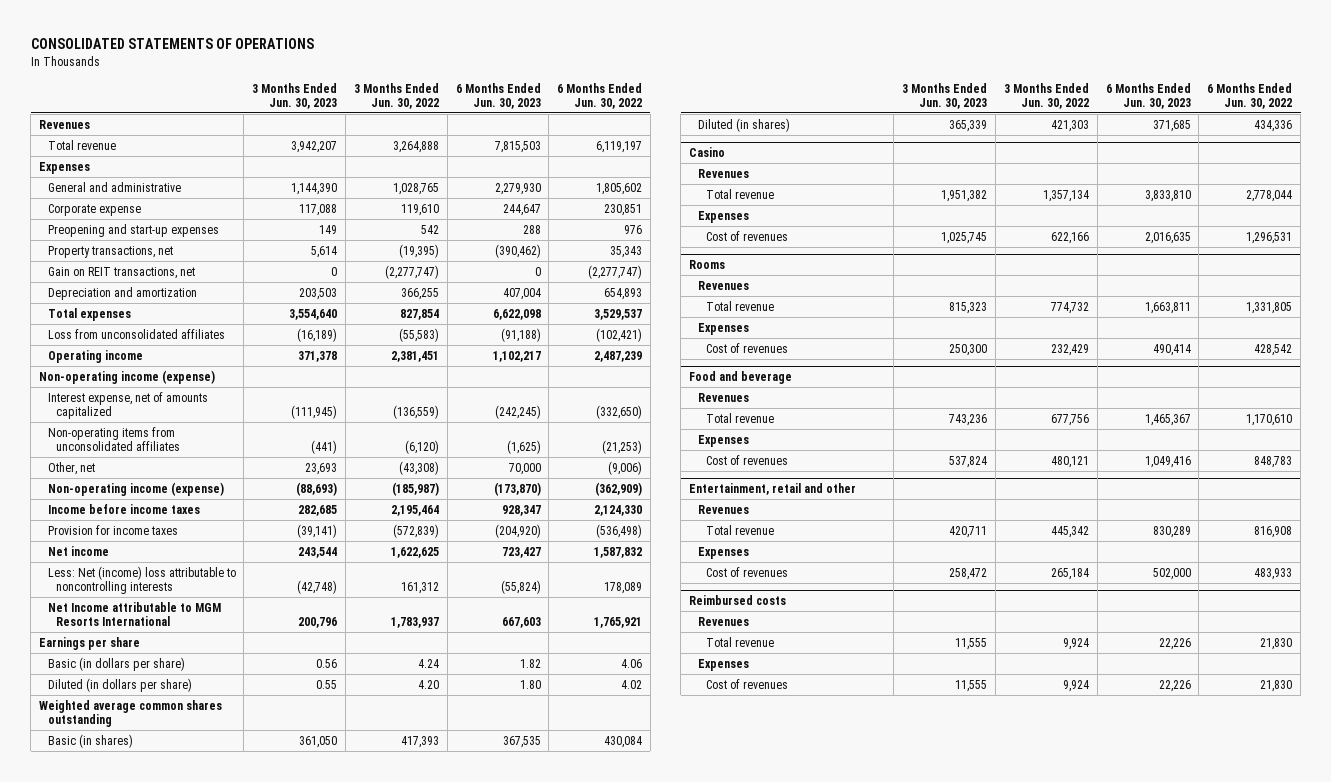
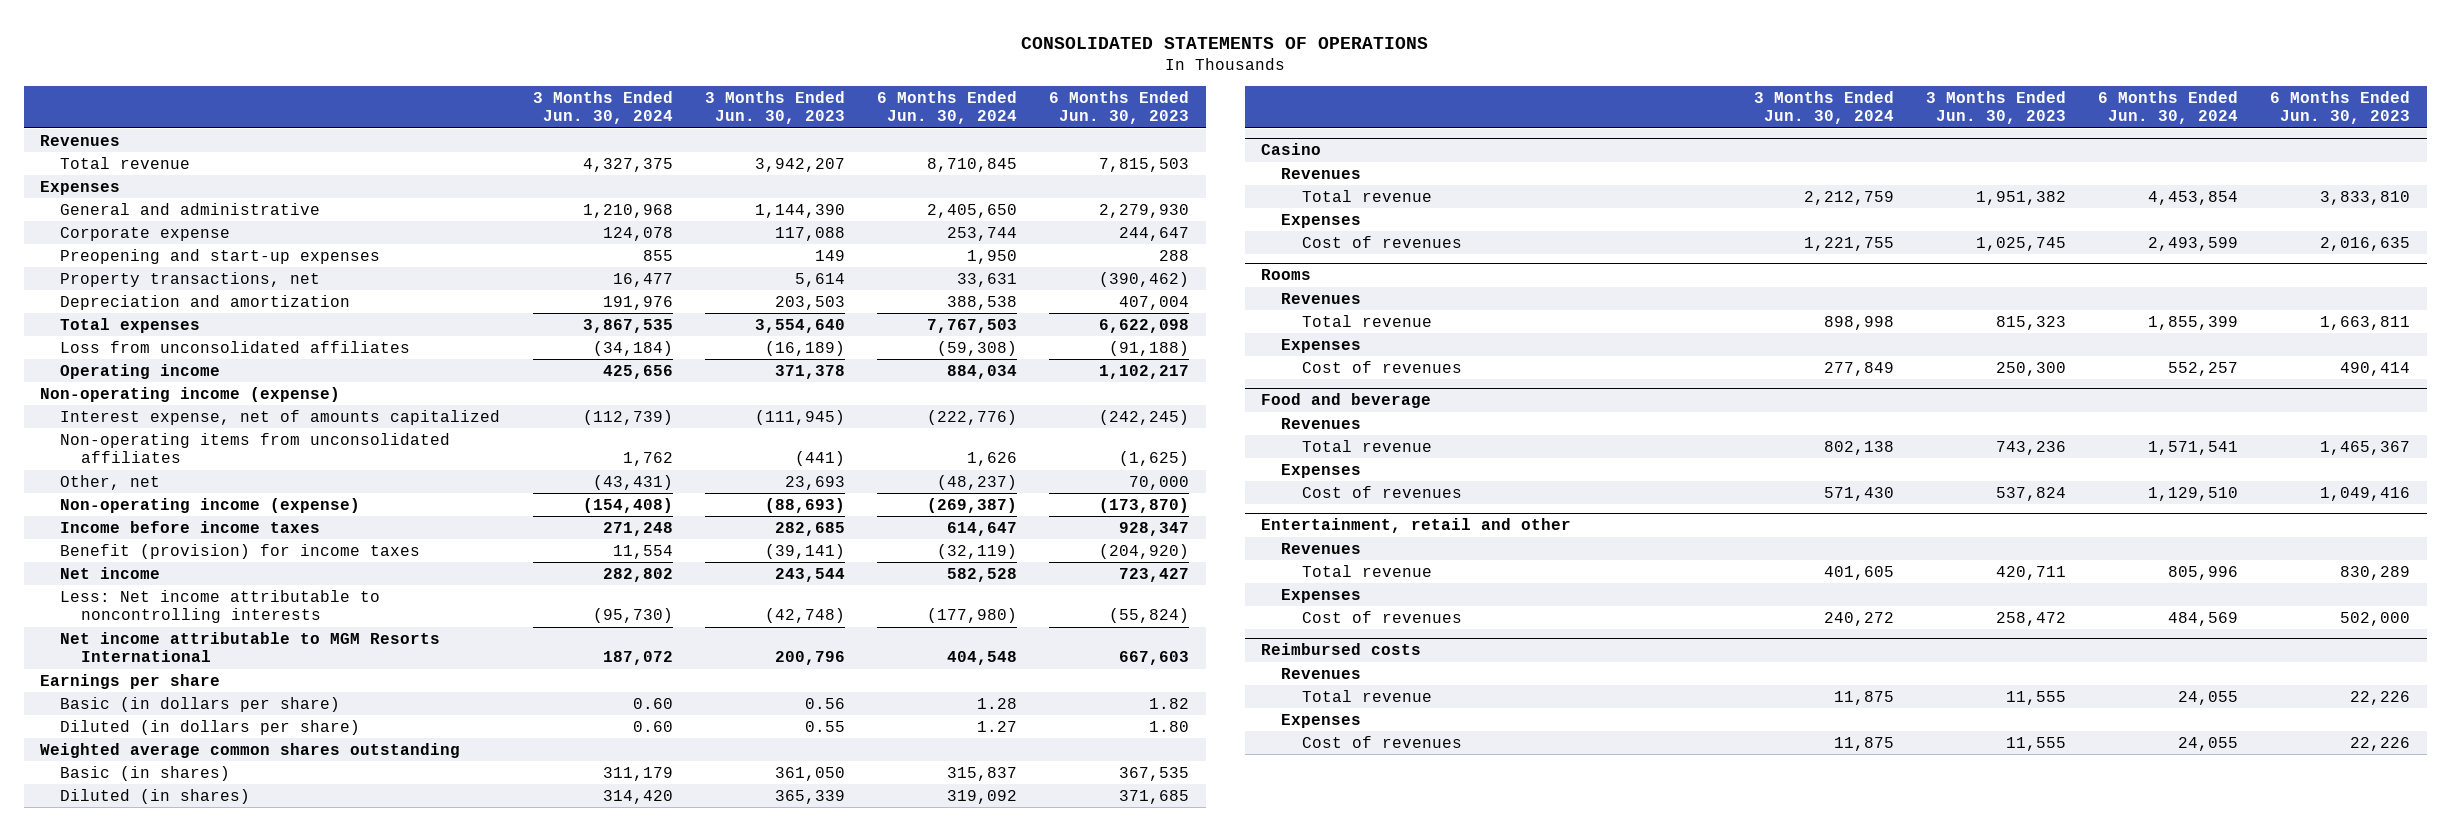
[353,82,439,109] 3 Months Ended Jun. 30, 2022 -> none
[557,82,643,109] 6 Months Ended Jun. 30, 2022 -> none
none -> [532,90,673,125] 3 Months Ended Jun. 30, 2024
none -> [877,90,1018,125] 6 Months Ended Jun. 30, 2024
[47,266,195,279] Gain on REIT transactions, net -> none
[47,524,178,535] Provision for income taxes -> [60,543,421,559] Benefit (provision) for income taxes
[47,565,236,594] Less: Net (income) loss attributable to noncontrolling interests -> [60,589,381,624] Less: Net income attributable to noncontrolling interests
[47,601,221,626] Net Income attributable to MGM Resorts International -> [60,631,441,663] Net income attributable to MGM Resorts International

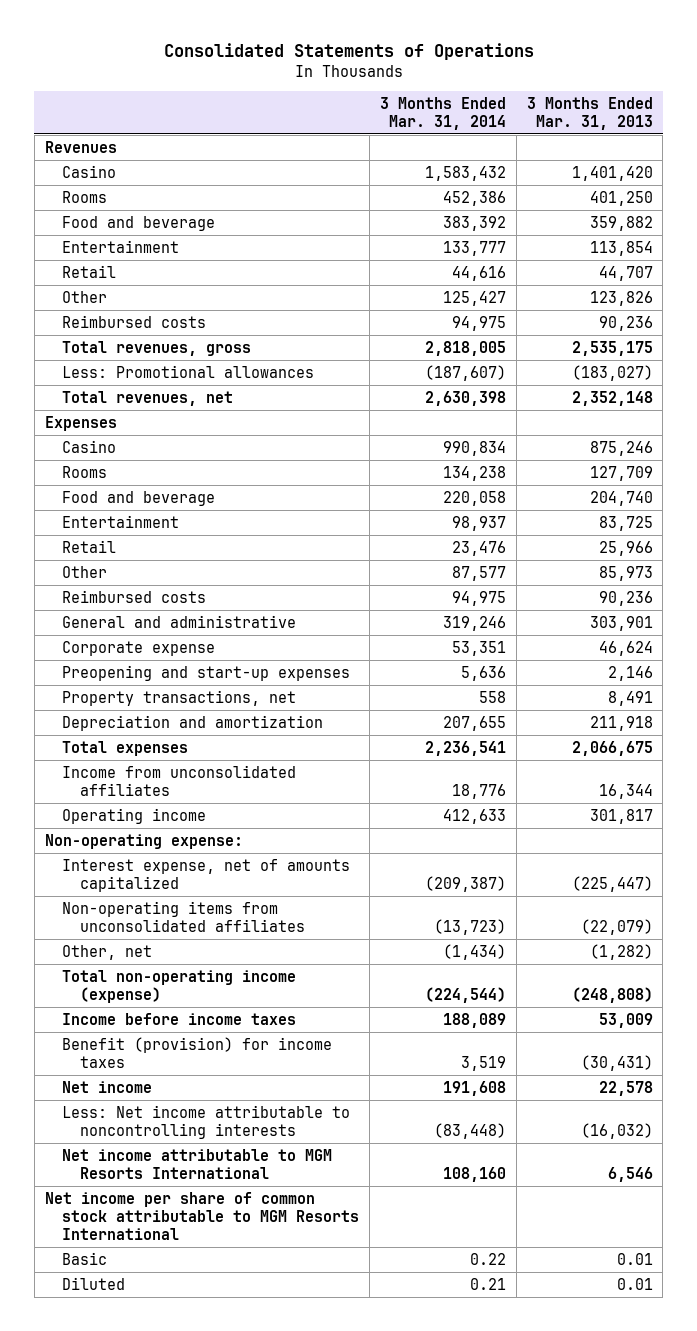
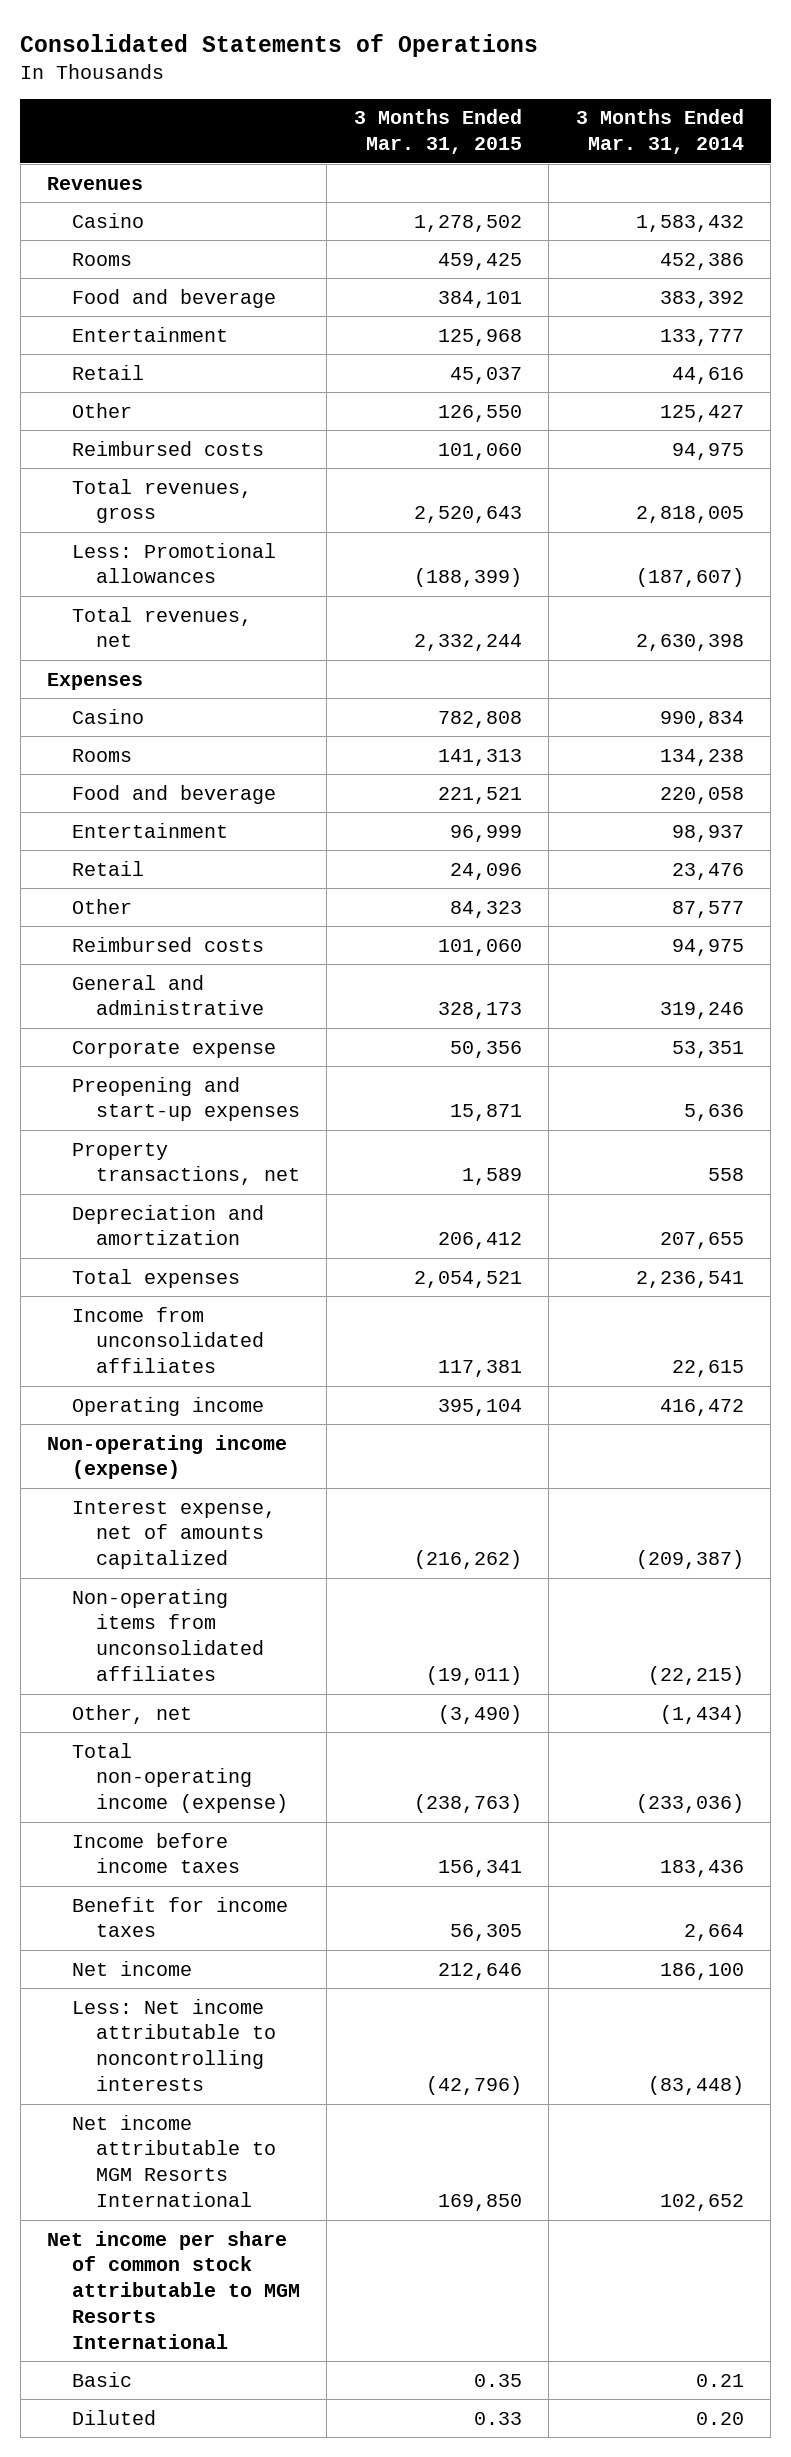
[526,96,653,130] 3 Months Ended Mar. 31, 2013 -> none
none -> [353,109,522,155] 3 Months Ended Mar. 31, 2015
[451,783,506,799] 18,776 -> [671,1360,744,1378] 22,615
[442,808,506,824] 412,633 -> [659,1398,744,1416] 416,472
[44,833,243,849] Non-operating expense: -> [47,1434,288,1480] Non-operating income (expense)
[433,918,506,935] (13,723) -> [647,1666,744,1686] (22,215)
[424,986,506,1003] (224,544) -> [635,1794,744,1814] (233,036)
[442,1012,506,1028] 188,089 -> [659,1860,744,1878] 183,436
[62,1036,333,1068] Benefit (provision) for income taxes -> [71,1896,288,1938] Benefit for income taxes
[460,1055,506,1071] 3,519 -> [683,1924,744,1942] 2,664
[442,1080,506,1096] 191,608 -> [659,1962,744,1980] 186,100
[442,1166,506,1182] 108,160 -> [659,2194,744,2212] 102,652
[469,1252,506,1265] 0.22 -> [695,2373,744,2387] 0.21
[469,1277,506,1290] 0.21 -> [695,2411,744,2425] 0.20

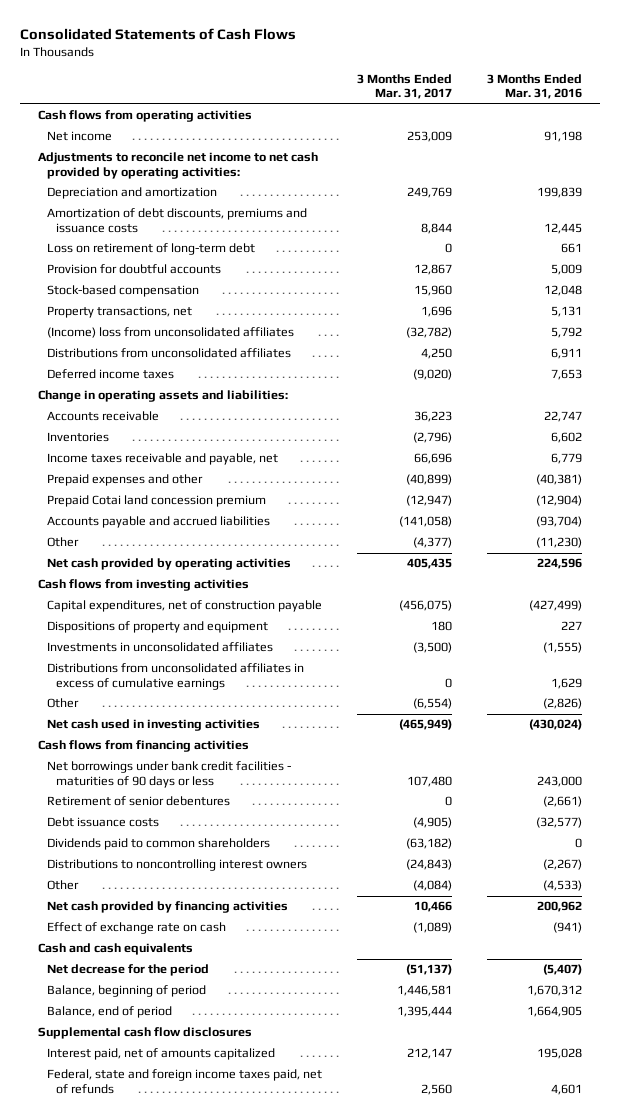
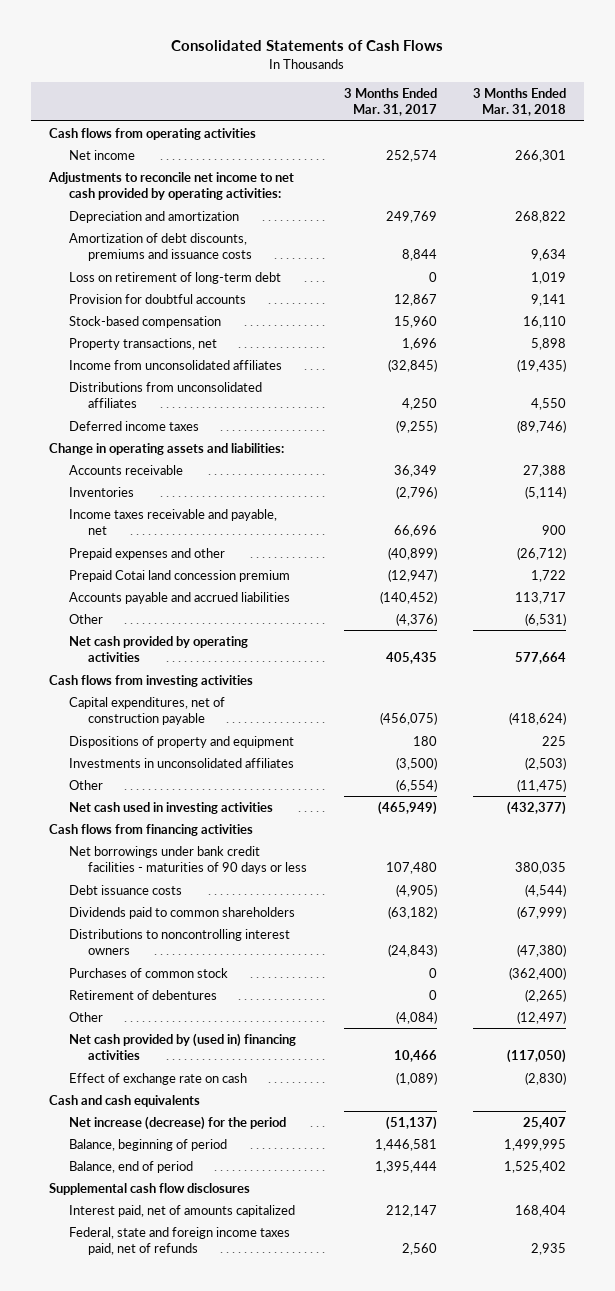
[487,73,583,100] 3 Months Ended Mar. 31, 2016 -> none
none -> [473,87,567,117] 3 Months Ended Mar. 31, 2018
[406,131,452,143] 253,009 -> [385,149,437,162] 252,574
[46,327,294,339] (Income) loss from unconsolidated affiliates -> [68,359,282,370] Income from unconsolidated affiliates
[405,327,452,339] (32,782) -> [387,358,437,372] (32,845)
[412,369,452,381] (9,020) -> [395,419,437,433] (9,255)
[413,411,452,423] 36,223 -> [393,464,437,477] 36,349
[398,516,452,528] (141,058) -> [379,590,437,604] (140,452)
[412,537,452,549] (4,377) -> [395,612,437,626] (4,376)
[46,663,304,690] Distributions from unconsolidated affiliates in excess of cumulative earnings -> none
[46,796,230,807] Retirement of senior debentures -> none
none -> [68,967,228,978] Purchases of common stock
none -> [68,989,217,1000] Retirement of debentures
[46,901,288,914] Net cash provided by financing activities -> [68,1032,296,1061] Net cash provided by (used in) financing activities
[46,964,209,977] Net decrease for the period -> [68,1115,286,1130] Net increase (decrease) for the period

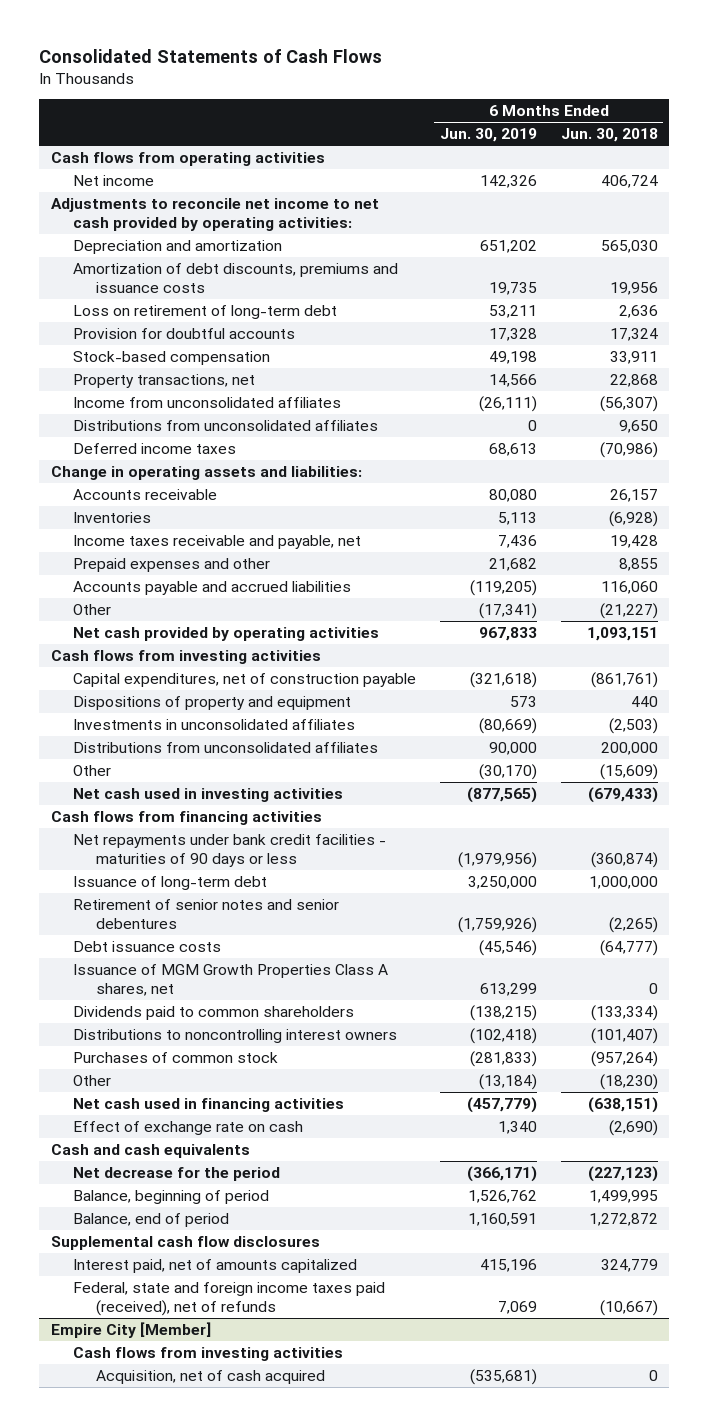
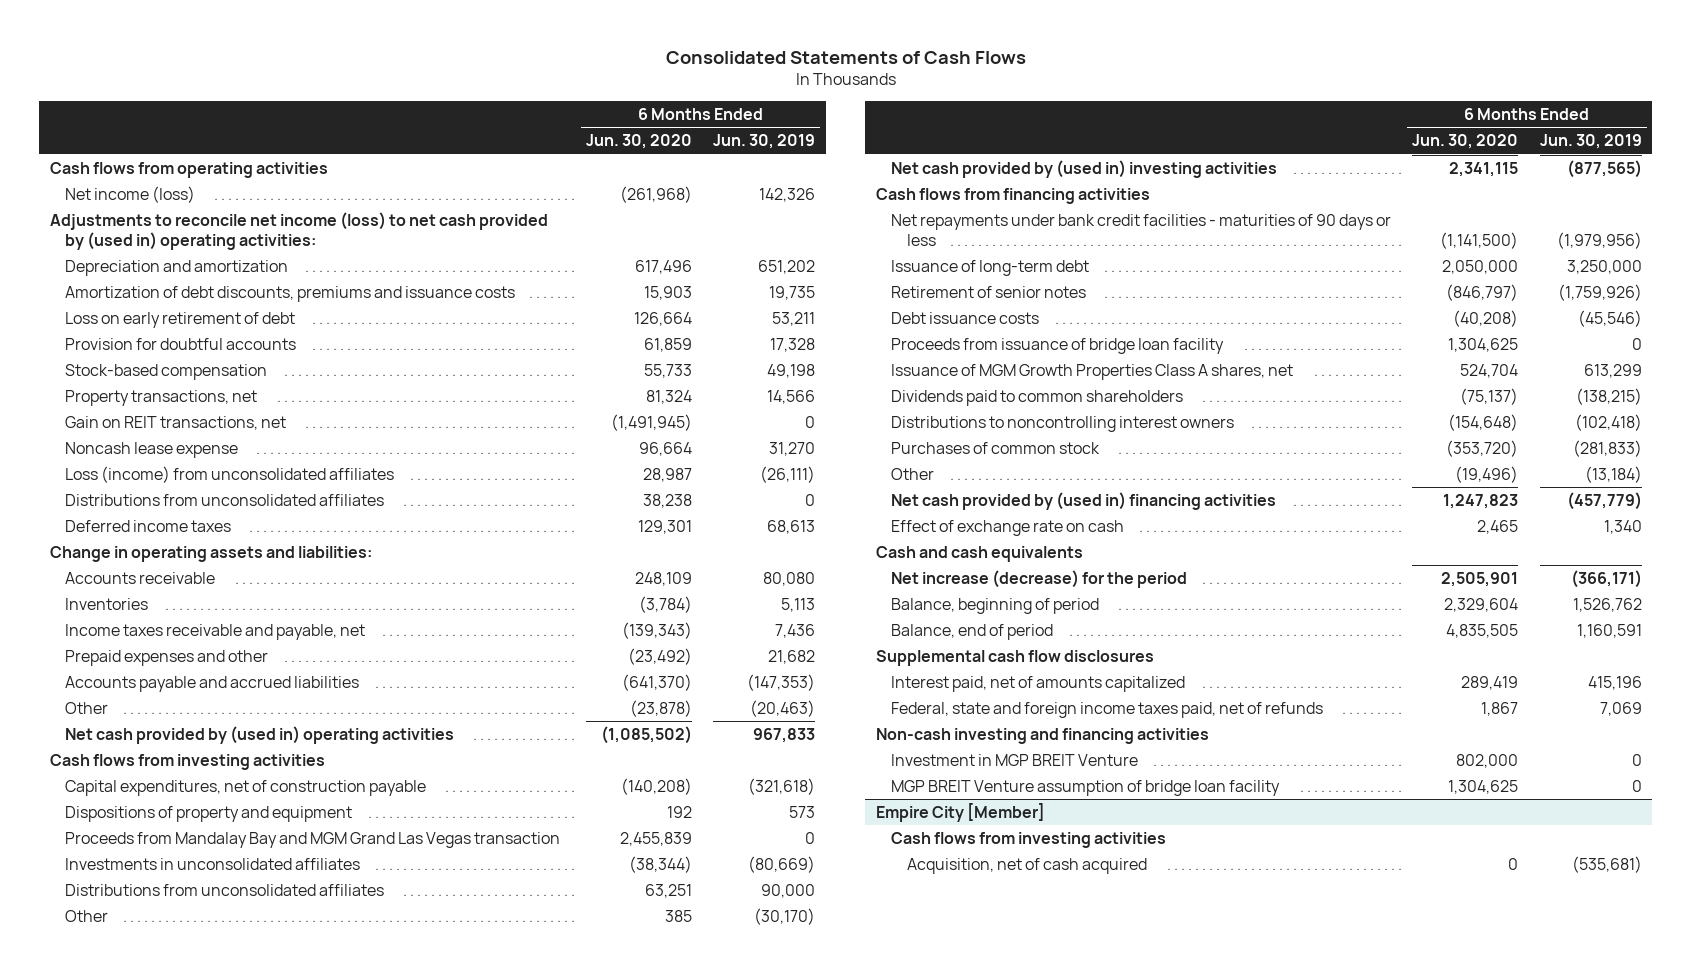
[560,128,658,143] Jun. 30, 2018 -> none
none -> [585,134,692,150] Jun. 30, 2020
[73,174,155,186] Net income -> [64,185,195,203] Net income (loss)
[50,197,379,231] Adjustments to reconcile net income to net cash provided by operating activities: -> [49,211,548,250] Adjustments to reconcile net income (loss) to net cash provided by (used in) operating activities:
[73,304,338,319] Loss on retirement of long-term debt -> [64,311,295,328] Loss on early retirement of debt
none -> [64,415,286,430] Gain on REIT transactions, net
none -> [64,441,238,458] Noncash lease expense
[73,396,342,408] Income from unconsolidated affiliates -> [64,465,394,483] Loss (income) from unconsolidated affiliates
[469,579,537,596] (119,205) -> [747,673,816,691] (147,353)
[478,602,537,619] (17,341) -> [750,699,816,717] (20,463)
[73,626,380,641] Net cash provided by operating activities -> [64,725,454,744] Net cash provided by (used in) operating activities
none -> [64,831,560,848] Proceeds from Mandalay Bay and MGM Grand Las Vegas transaction
[73,787,344,802] Net cash used in investing activities -> [891,159,1278,178] Net cash provided by (used in) investing activities
[73,898,340,929] Retirement of senior notes and senior debentures -> [891,285,1087,298] Retirement of senior notes
none -> [891,337,1225,354] Proceeds from issuance of bridge loan facility
[73,1097,345,1112] Net cash used in financing activities -> [891,491,1277,510] Net cash provided by (used in) financing activities
[73,1166,281,1181] Net decrease for the period -> [891,569,1188,588] Net increase (decrease) for the period
[73,1281,386,1316] Federal, state and foreign income taxes paid (received), net of refunds -> [891,701,1324,718] Federal, state and foreign income taxes paid, net of refunds
none -> [876,727,1210,744] Non-cash investing and financing activities
none -> [891,753,1139,766] Investment in MGP BREIT Venture
none -> [891,779,1281,796] MGP BREIT Venture assumption of bridge loan facility

